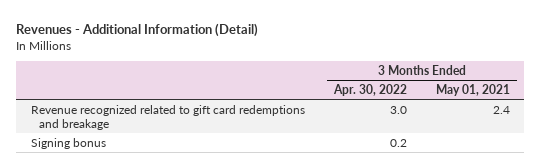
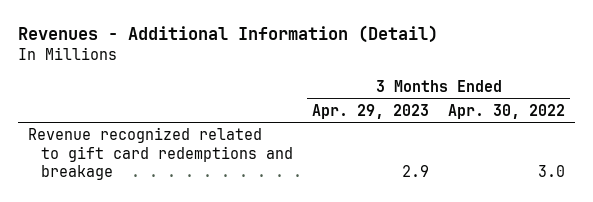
[435,83,510,96] May 01, 2021 -> none
none -> [312,103,430,119] Apr. 29, 2023
[30,137,106,149] Signing bonus -> none

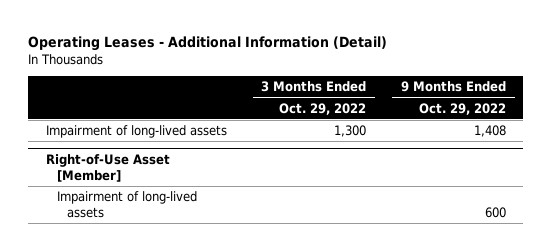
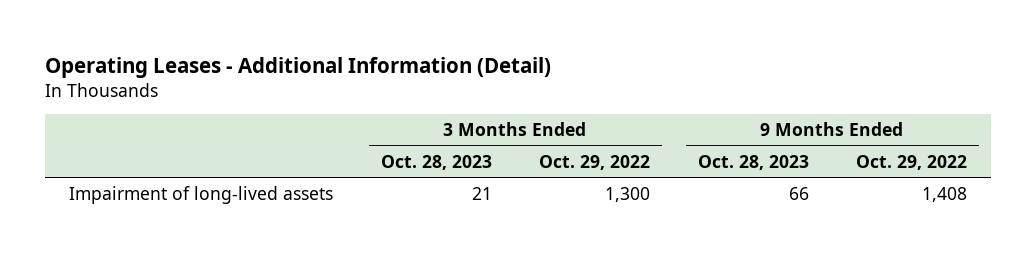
none -> [380,154,492,170] Oct. 28, 2023
none -> [697,154,809,170] Oct. 28, 2023
[45,153,170,182] Right-of-Use Asset [Member] -> none
[56,191,197,218] Impairment of long-lived assets -> none

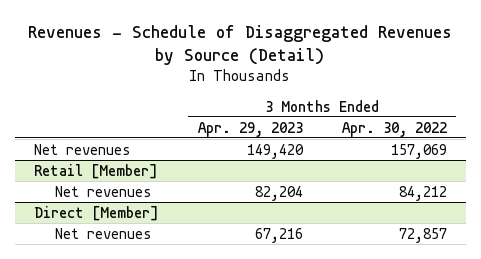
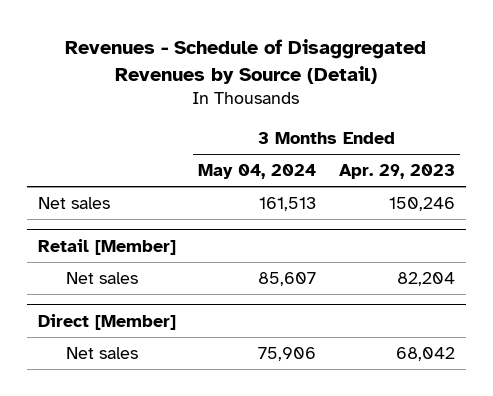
[341,121,447,137] Apr. 30, 2022 -> none
none -> [198,164,317,180] May 04, 2024
[34,143,132,155] Net revenues -> [38,197,111,210] Net sales
[246,143,304,159] 149,420 -> [388,197,455,212] 150,246
[54,185,152,197] Net revenues -> [65,272,138,285] Net sales
[54,227,152,239] Net revenues -> [65,347,138,360] Net sales
[254,227,303,243] 67,216 -> [395,347,455,362] 68,042

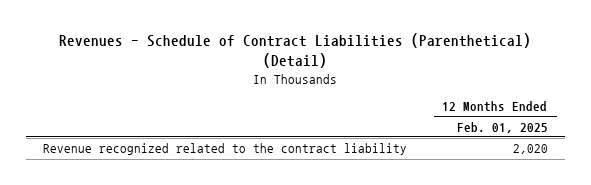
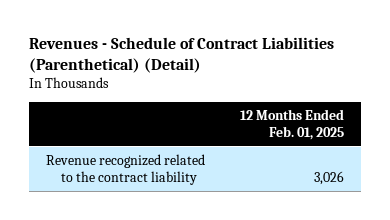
[512,144,548,155] 2,020 -> [313,171,344,186] 3,026

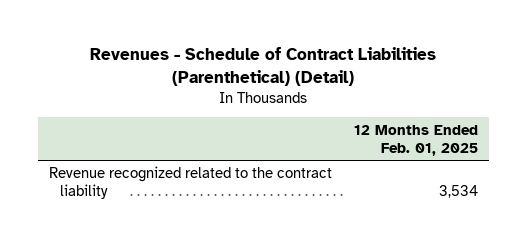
[313,171,344,186] 3,026 -> [438,185,478,199] 3,534

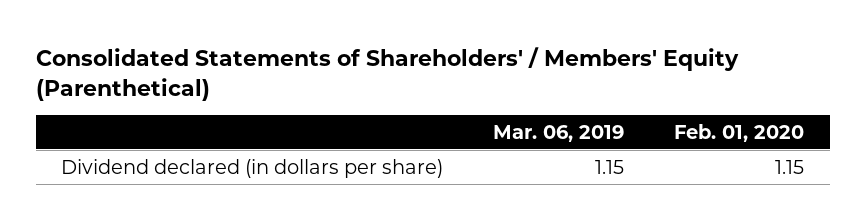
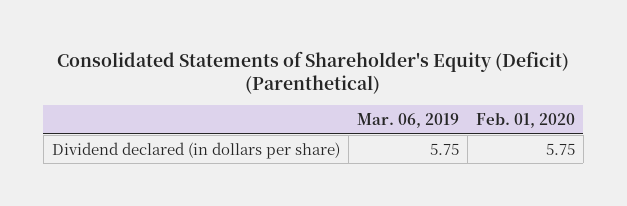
[35,46,739,101] Consolidated Statements of Shareholders' / Members' Equity (Parenthetical) -> [57,50,570,95] Consolidated Statements of Shareholder's Equity (Deficit) (Parenthetical)
[595,159,625,174] 1.15 -> [429,142,459,155] 5.75
[775,159,805,174] 1.15 -> [545,142,575,155] 5.75

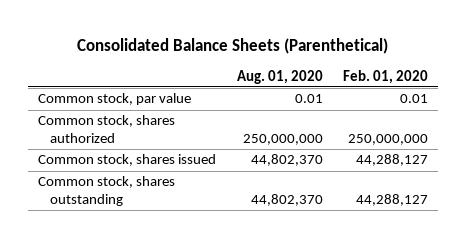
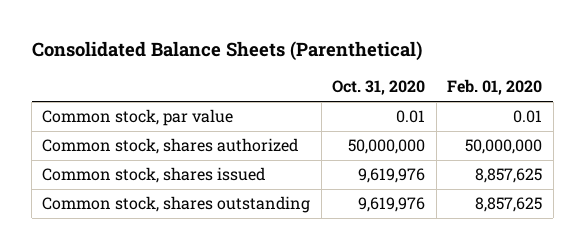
[236,69,323,84] Aug. 01, 2020 -> none
none -> [332,80,426,96] Oct. 31, 2020
[347,133,428,145] 250,000,000 -> [465,139,543,155] 50,000,000
[355,154,428,167] 44,288,127 -> [475,168,543,184] 8,857,625
[355,193,428,206] 44,288,127 -> [475,197,543,213] 8,857,625

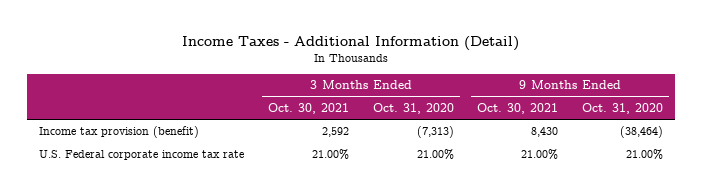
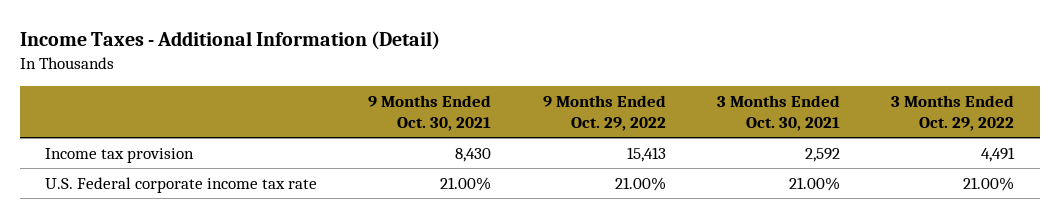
[372,103,454,115] Oct. 31, 2020 -> none
[582,103,664,115] Oct. 31, 2020 -> none
none -> [542,95,666,131] 9 Months Ended Oct. 29, 2022
none -> [890,95,1014,131] 3 Months Ended Oct. 29, 2022
[38,126,199,139] Income tax provision (benefit) -> [45,147,195,163] Income tax provision

